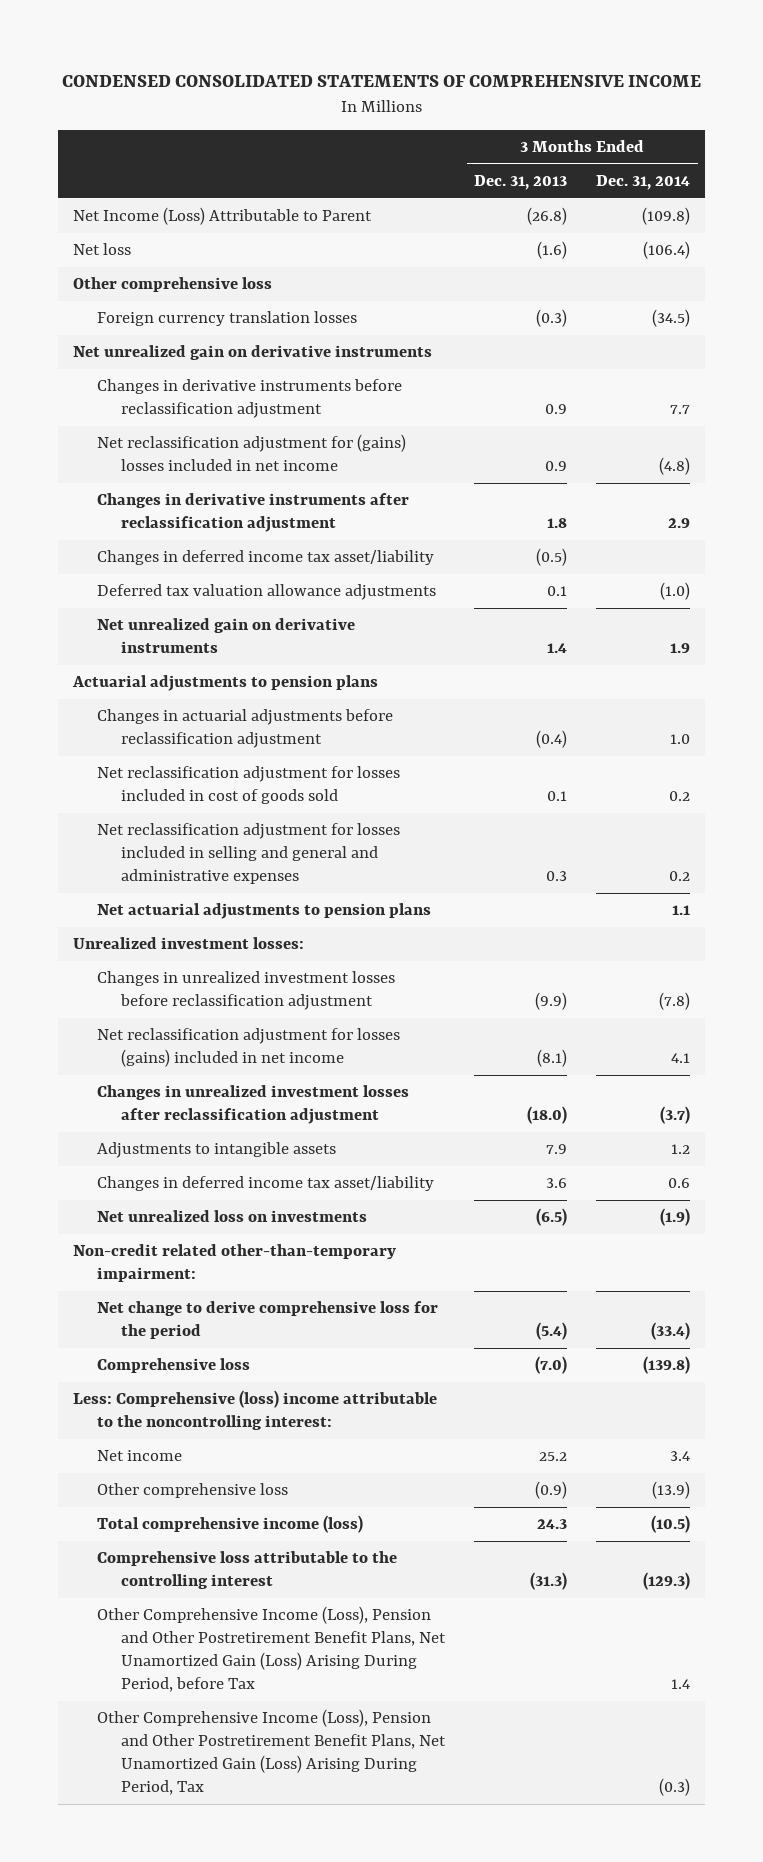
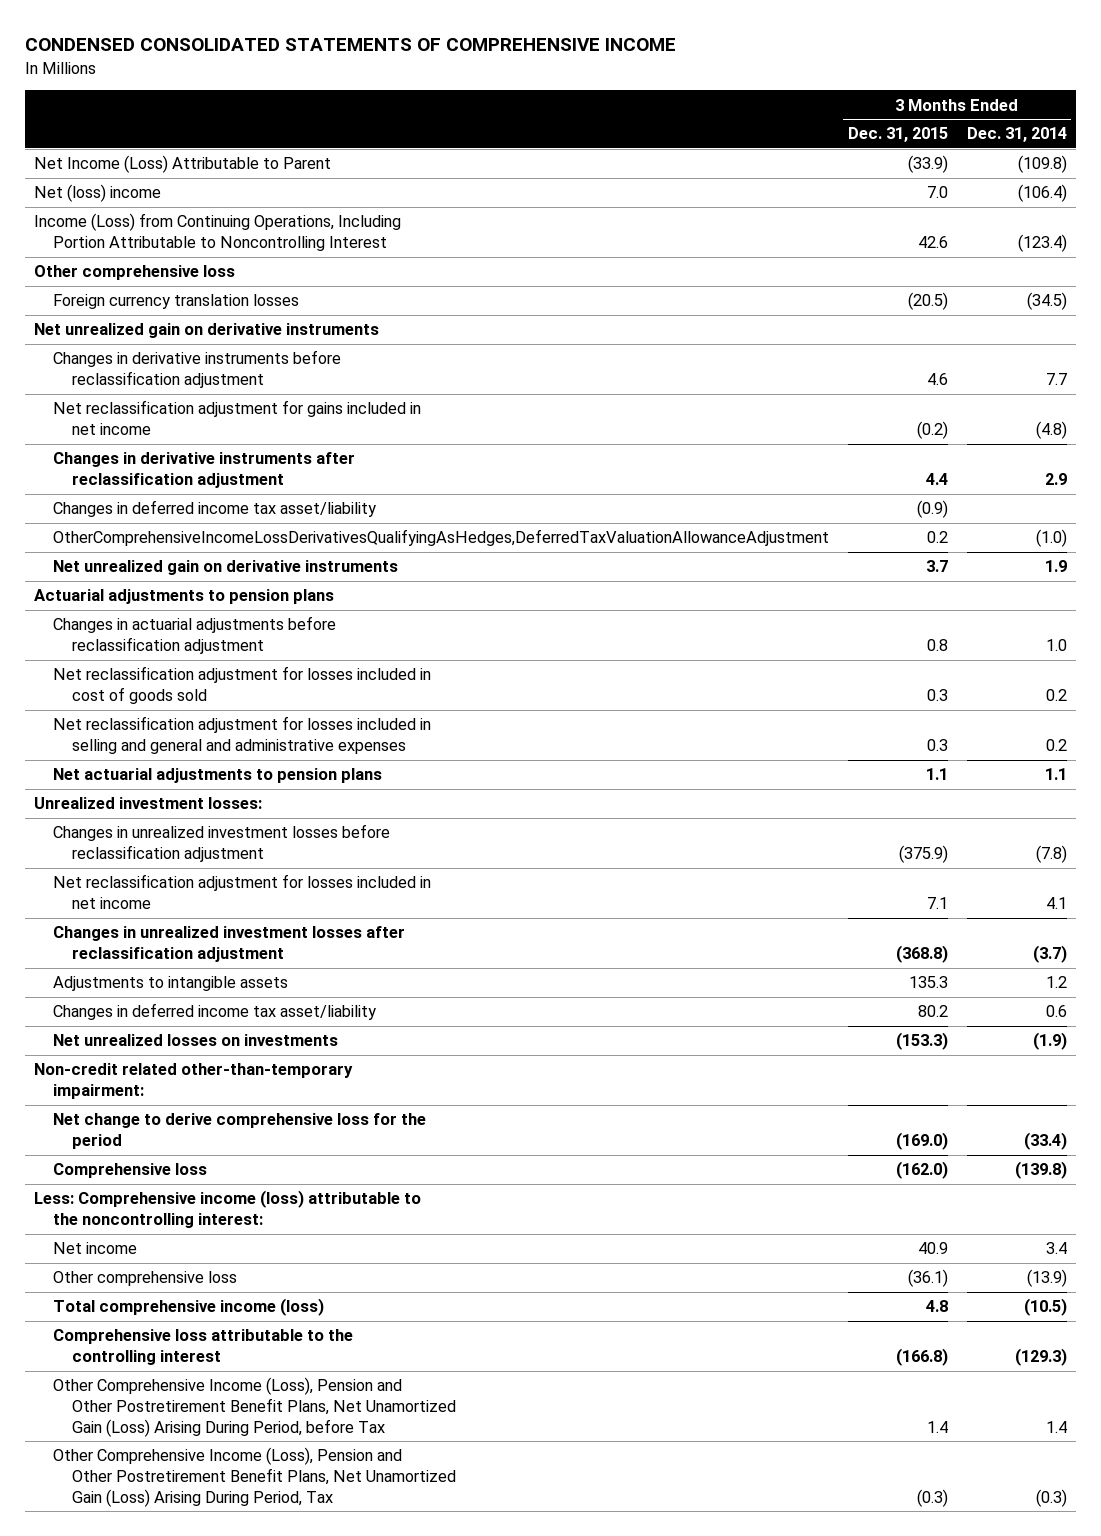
[474,175,568,191] Dec. 31, 2013 -> none
none -> [847,127,948,143] Dec. 31, 2015
[72,243,131,256] Net loss -> [34,184,162,203] Net (loss) income
none -> [34,213,402,252] Income (Loss) from Continuing Operations, Including Portion Attributable to Noncontrolling Interest
[96,434,406,472] Net reclassification adjustment for (gains) losses included in net income -> [53,400,422,436] Net reclassification adjustment for gains included in net income
[96,584,436,601] Deferred tax valuation allowance adjustments -> [53,529,830,547] OtherComprehensiveIncomeLossDerivativesQualifyingAsHedges,DeferredTaxValuationAllowanceAdjustment
[96,1028,400,1068] Net reclassification adjustment for losses (gains) included in net income -> [53,874,432,910] Net reclassification adjustment for losses included in net income
[96,1210,367,1223] Net unrealized loss on investments -> [53,1034,339,1047] Net unrealized losses on investments
[72,1390,437,1431] Less: Comprehensive (loss) income attributable to the noncontrolling interest: -> [34,1190,422,1229] Less: Comprehensive income (loss) attributable to the noncontrolling interest:

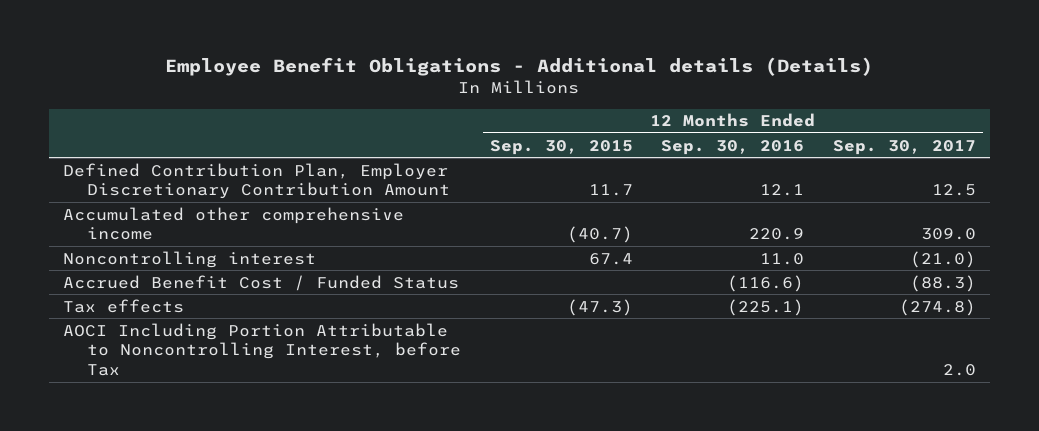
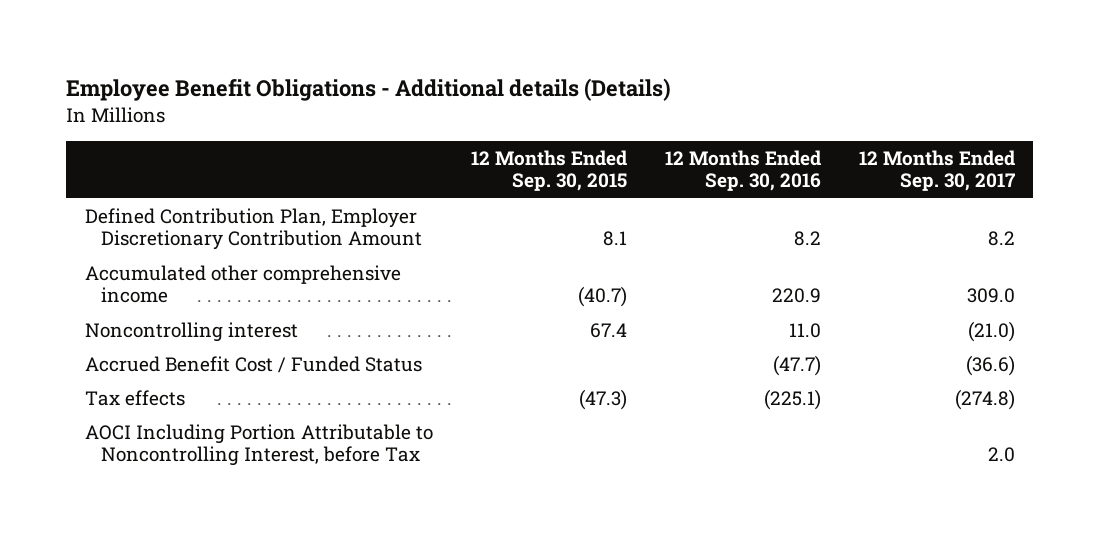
[588,184,633,197] 11.7 -> [603,231,628,247] 8.1
[760,184,805,197] 12.1 -> [793,231,821,247] 8.2
[931,184,976,197] 12.5 -> [987,231,1015,247] 8.2
[727,274,805,292] (116.6) -> [772,354,821,376] (47.7)
[909,274,976,292] (88.3) -> [965,354,1015,376] (36.6)

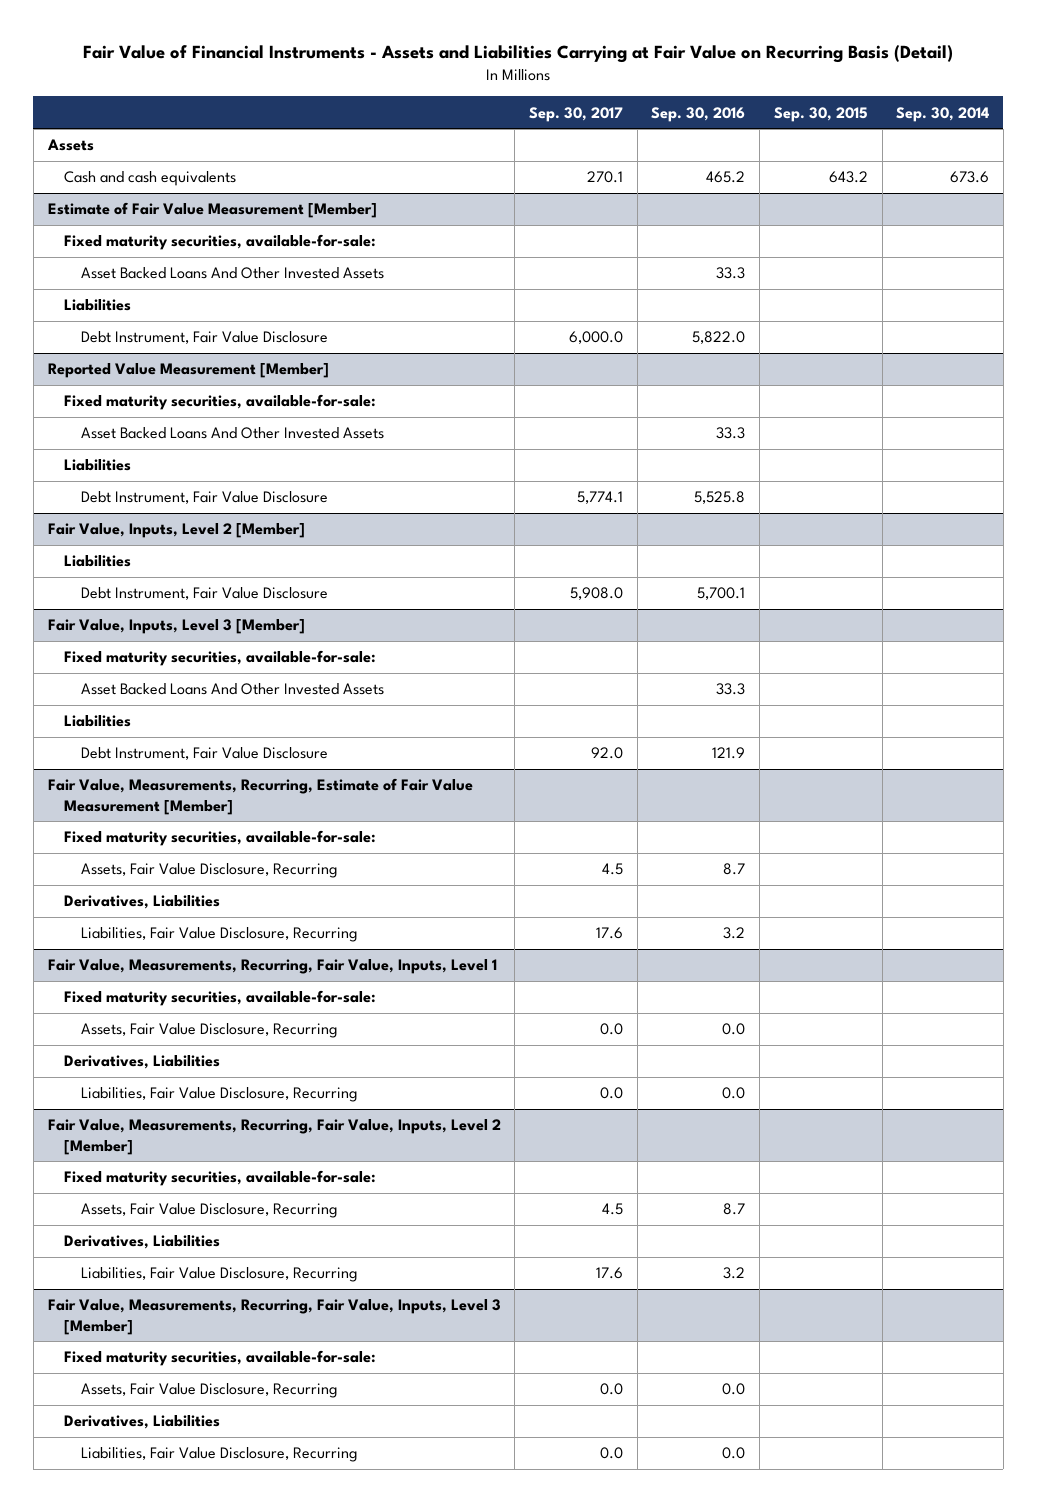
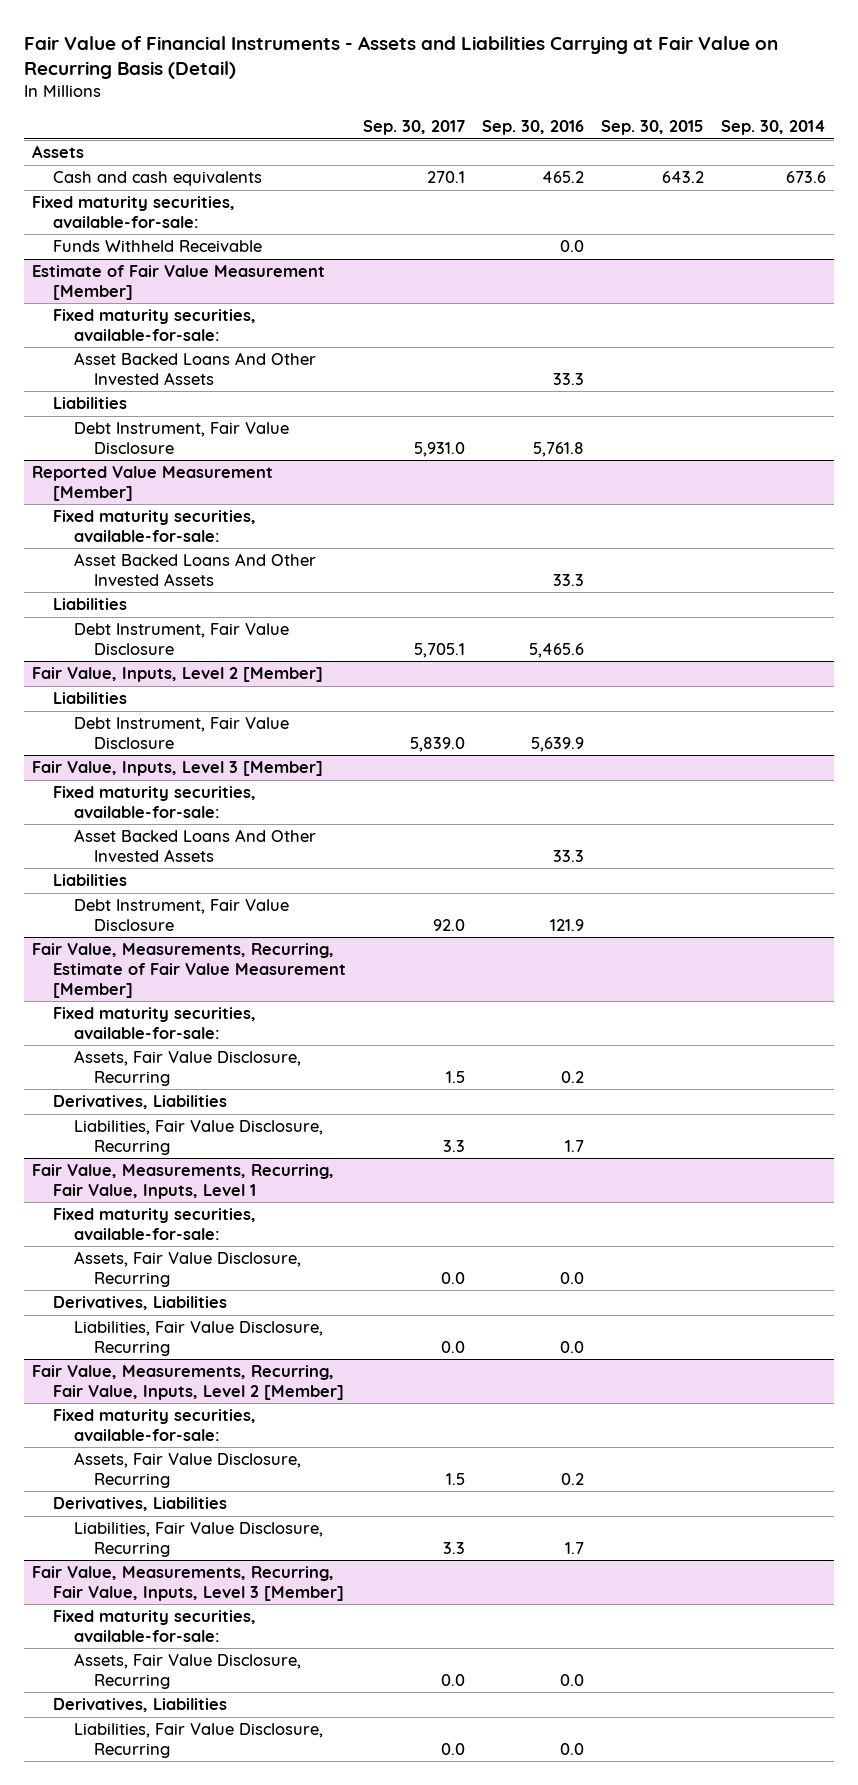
none -> [32,196,236,228] Fixed maturity securities, available-for-sale:
none -> [52,240,262,253] Funds Withheld Receivable
[569,331,624,345] 6,000.0 -> [413,441,465,457] 5,931.0
[692,331,746,345] 5,822.0 -> [532,441,584,457] 5,761.8
[577,491,624,505] 5,774.1 -> [413,642,465,658] 5,705.1
[694,491,746,505] 5,525.8 -> [528,642,584,658] 5,465.6
[570,587,624,601] 5,908.0 -> [409,736,465,752] 5,839.0
[697,587,746,601] 5,700.1 -> [530,736,584,752] 5,639.9
[602,863,624,876] 4.5 -> [445,1070,465,1083] 1.5
[723,863,746,876] 8.7 -> [560,1070,584,1083] 0.2
[596,927,624,940] 17.6 -> [442,1139,465,1152] 3.3
[723,927,746,940] 3.2 -> [564,1139,584,1152] 1.7
[602,1203,624,1216] 4.5 -> [445,1472,465,1485] 1.5
[723,1203,746,1216] 8.7 -> [560,1472,584,1485] 0.2
[596,1267,624,1280] 17.6 -> [442,1541,465,1554] 3.3
[723,1267,746,1280] 3.2 -> [564,1541,584,1554] 1.7

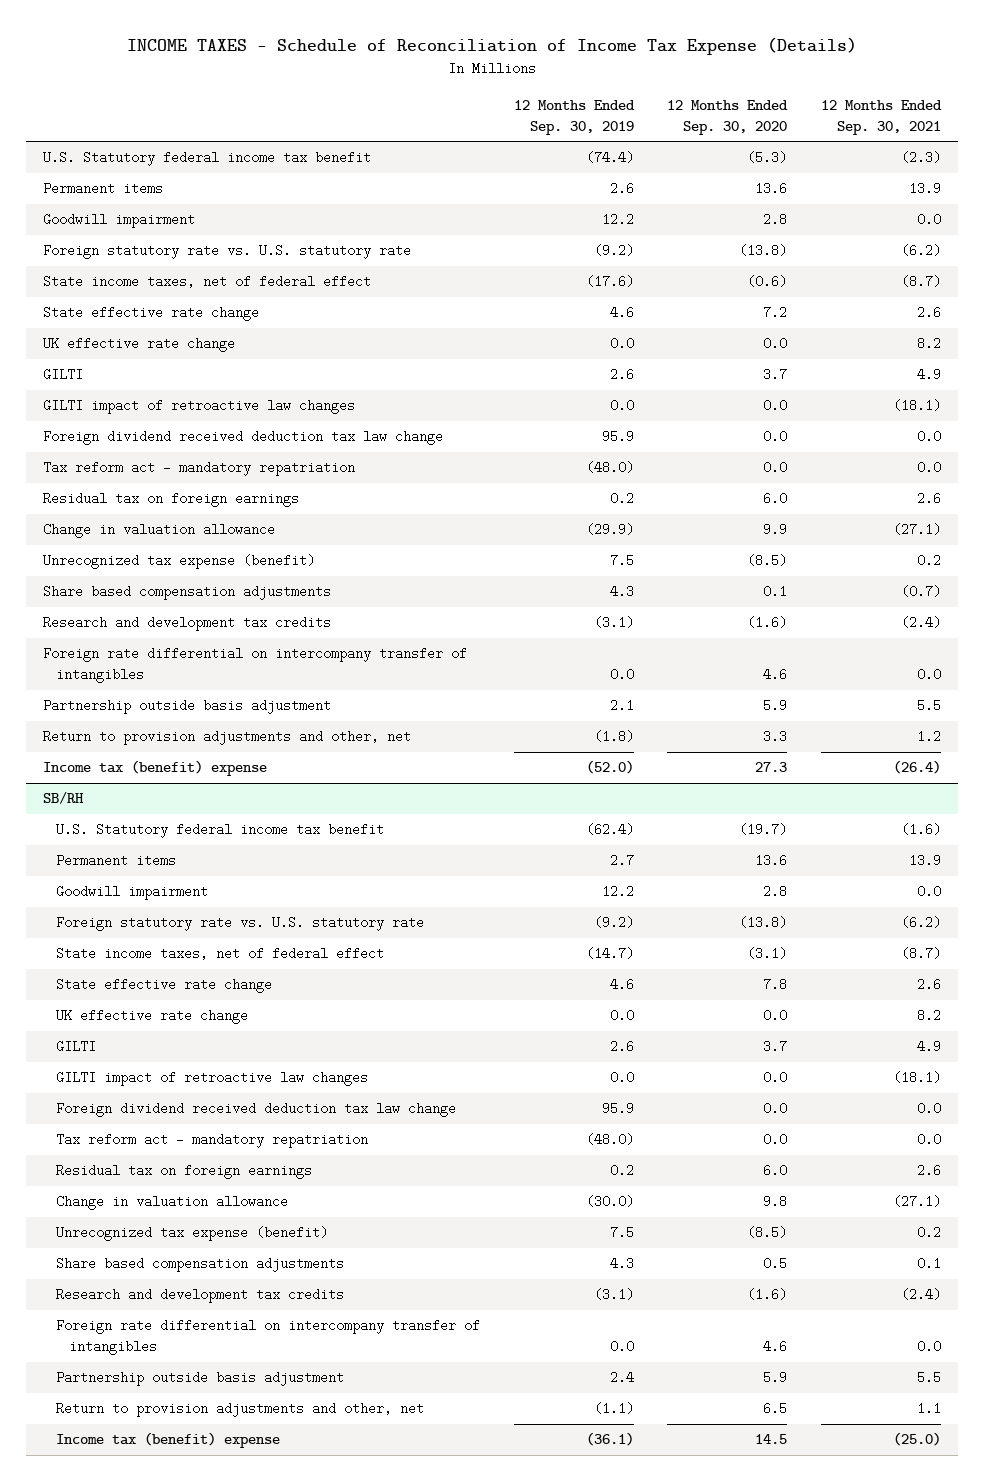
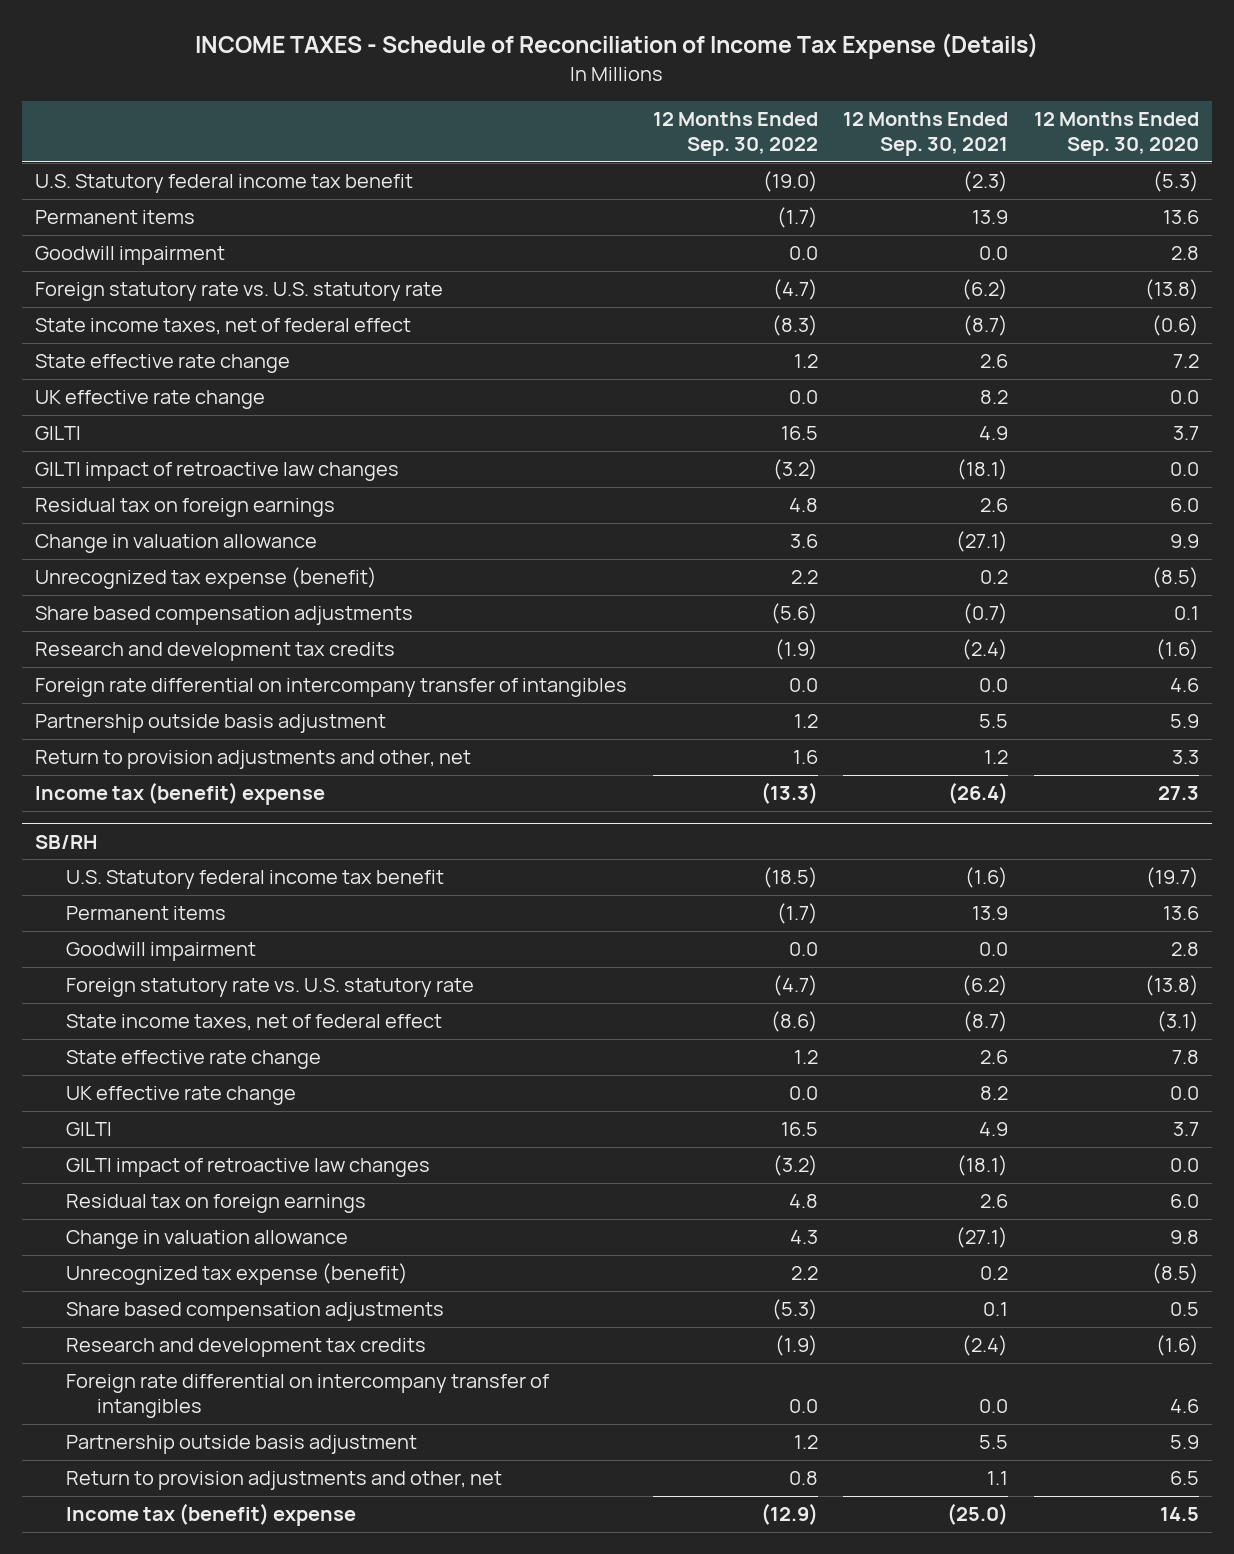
[513,99,635,135] 12 Months Ended Sep. 30, 2019 -> none
none -> [652,112,818,157] 12 Months Ended Sep. 30, 2022
[43,430,444,446] Foreign dividend received deduction tax law change -> none
[43,461,356,477] Tax reform act - mandatory repatriation -> none
[55,1102,456,1118] Foreign dividend received deduction tax law change -> none
[55,1133,368,1149] Tax reform act - mandatory repatriation -> none

